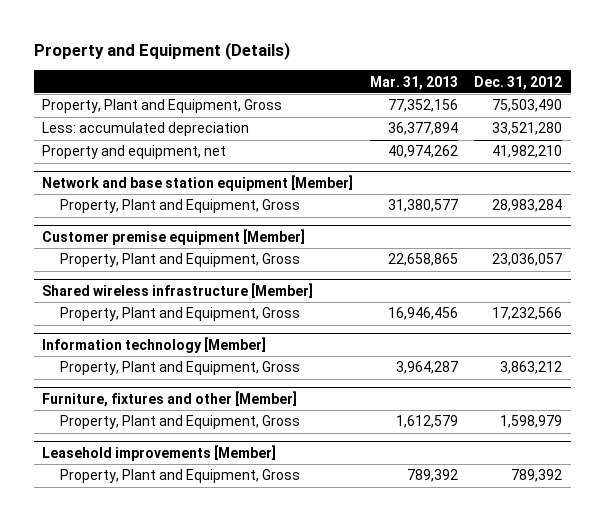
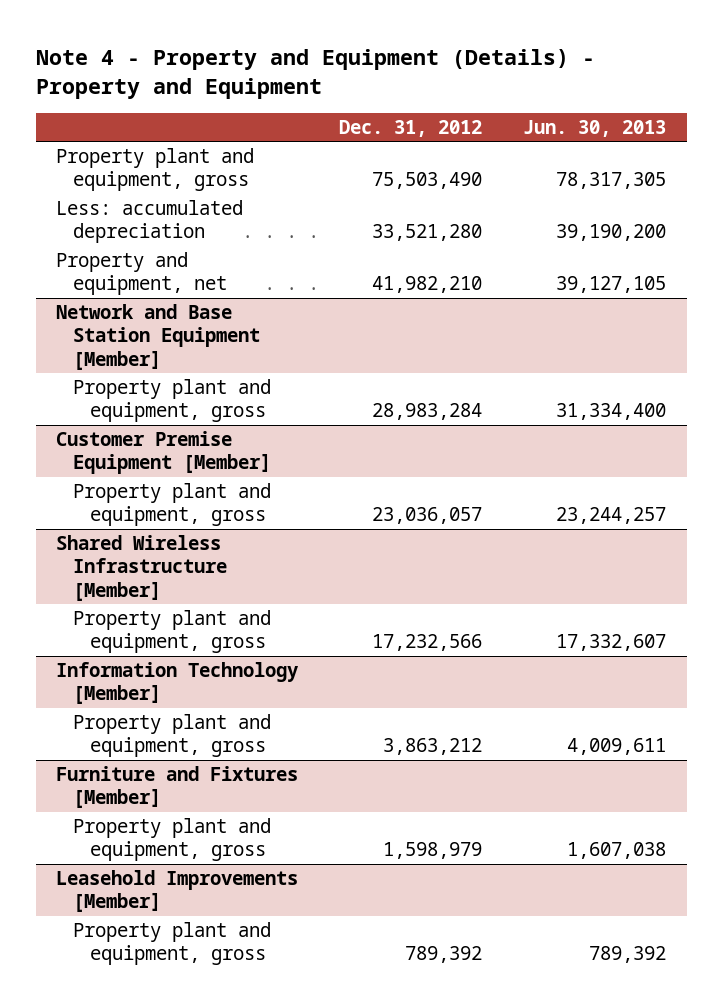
[34,42,291,61] Property and Equipment (Details) -> [35,48,595,100] Note 4 - Property and Equipment (Details) - Property and Equipment
[369,75,458,90] Mar. 31, 2013 -> none
none -> [523,119,667,137] Jun. 30, 2013
[42,99,283,114] Property, Plant and Equipment, Gross -> [56,147,255,192] Property plant and equipment, gross
[42,174,354,191] Network and base station equipment [Member] -> [56,303,261,370] Network and Base Station Equipment [Member]
[60,199,301,214] Property, Plant and Equipment, Gross -> [73,378,272,423] Property plant and equipment, gross
[42,228,306,245] Customer premise equipment [Member] -> [56,430,272,475] Customer Premise Equipment [Member]
[60,253,301,268] Property, Plant and Equipment, Gross -> [73,482,272,527] Property plant and equipment, gross
[42,282,314,298] Shared wireless infrastructure [Member] -> [56,534,228,601] Shared Wireless Infrastructure [Member]
[60,307,301,322] Property, Plant and Equipment, Gross -> [73,609,272,654] Property plant and equipment, gross
[42,336,267,353] Information technology [Member] -> [56,661,300,705] Information Technology [Member]
[60,361,301,376] Property, Plant and Equipment, Gross -> [73,713,272,758] Property plant and equipment, gross
[42,390,298,407] Furniture, fixtures and other [Member] -> [56,765,299,809] Furniture and Fixtures [Member]
[60,415,301,430] Property, Plant and Equipment, Gross -> [73,817,272,862] Property plant and equipment, gross
[42,444,277,461] Leasehold improvements [Member] -> [56,869,299,913] Leasehold Improvements [Member]
[60,469,301,484] Property, Plant and Equipment, Gross -> [73,921,272,966] Property plant and equipment, gross

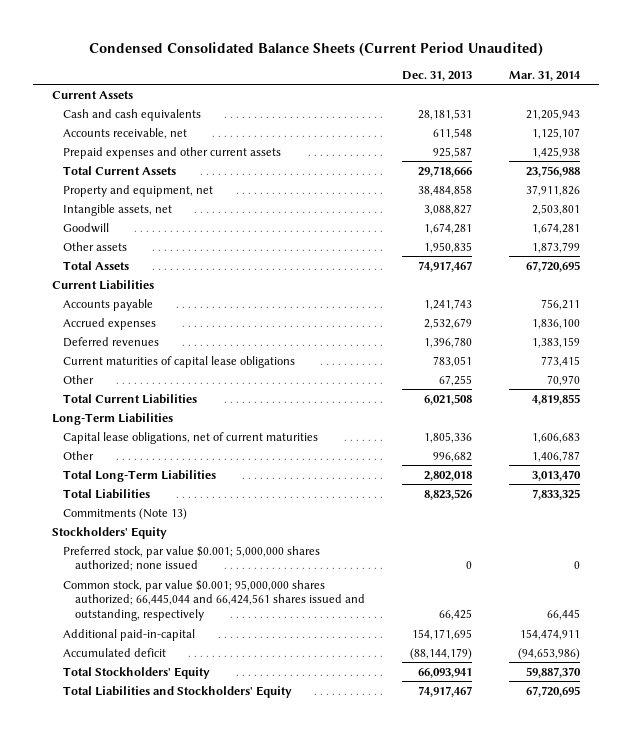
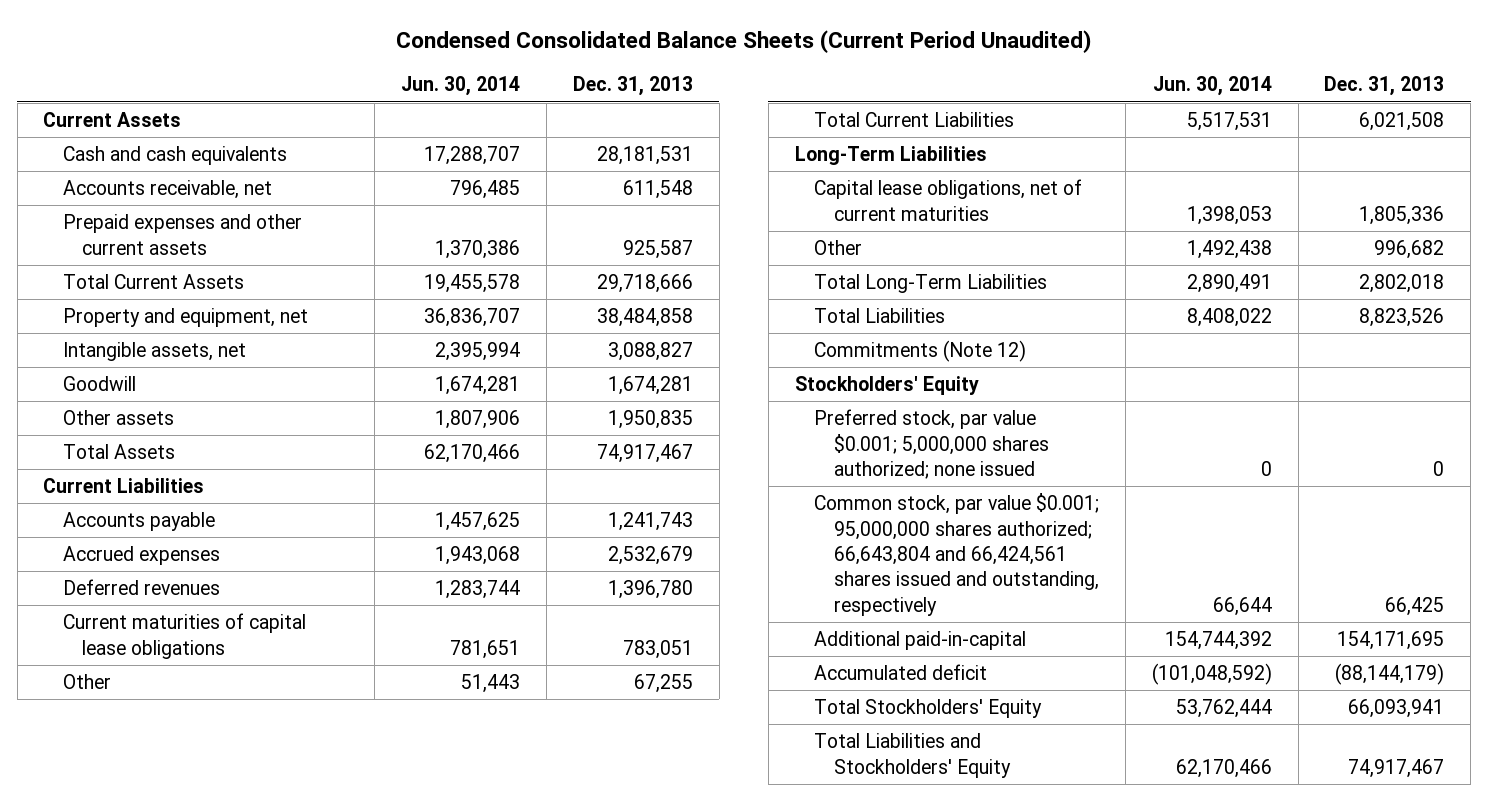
[509,70,582,81] Mar. 31, 2014 -> none
none -> [401,76,521,97] Jun. 30, 2014
[63,507,188,520] Commitments (Note 13) -> [814,340,1027,363] Commitments (Note 12)
[63,579,365,622] Common stock, par value $0.001; 95,000,000 shares authorized; 66,445,044 and 66,424,561 shares issued and outstanding, respectively -> [814,493,1100,616] Common stock, par value $0.001; 95,000,000 shares authorized; 66,643,804 and 66,424,561 shares issued and outstanding, respectively

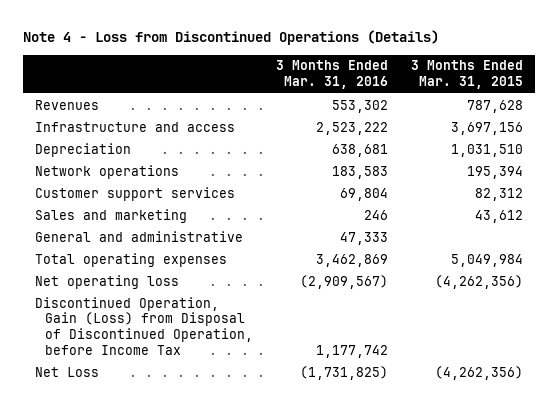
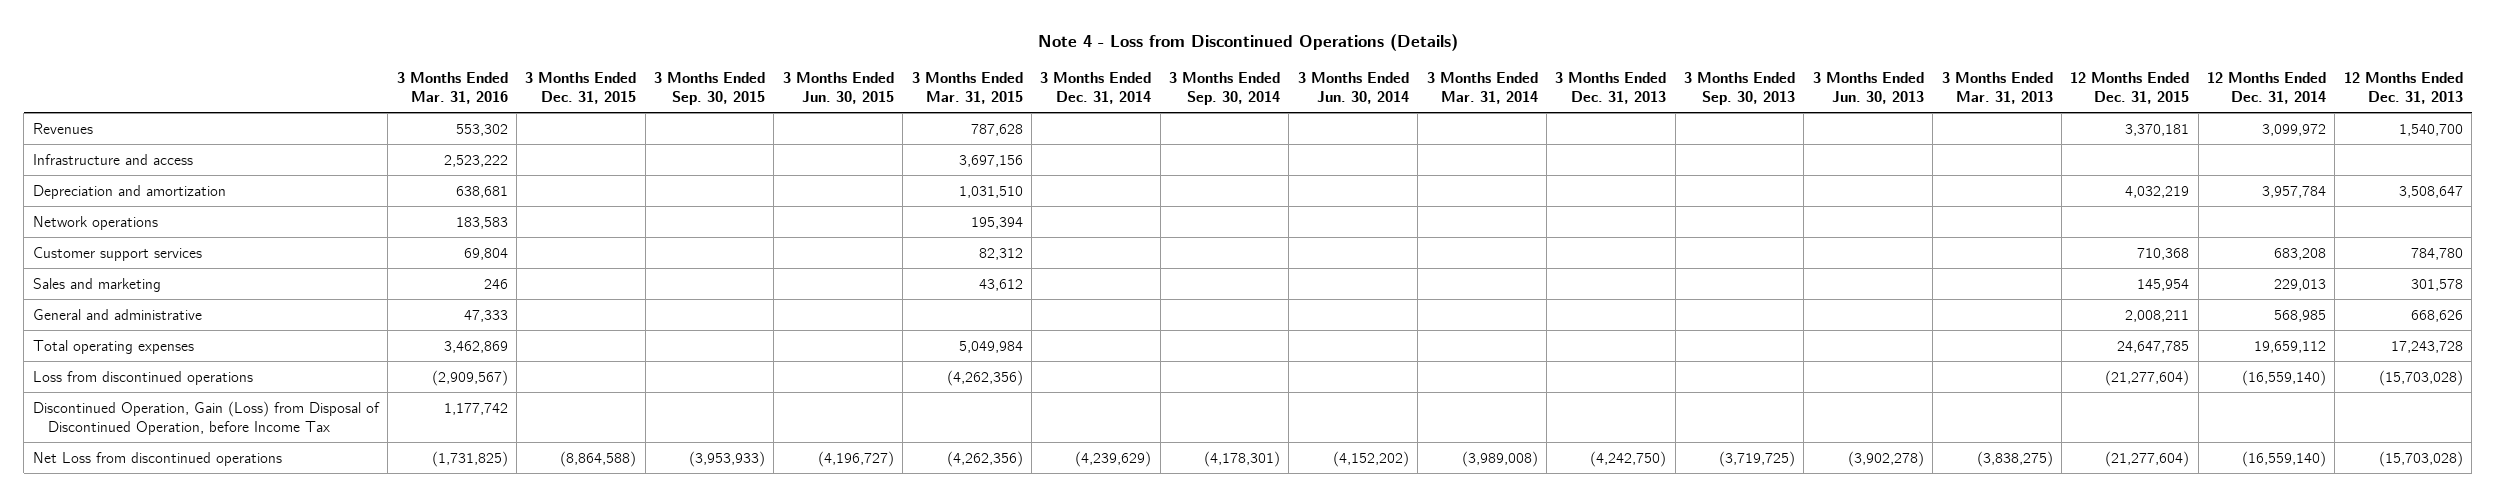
none -> [525,71,637,104] 3 Months Ended Dec. 31, 2015
none -> [654,71,766,105] 3 Months Ended Sep. 30, 2015
none -> [782,71,894,104] 3 Months Ended Jun. 30, 2015
none -> [1040,71,1152,104] 3 Months Ended Dec. 31, 2014
none -> [1169,71,1281,105] 3 Months Ended Sep. 30, 2014
none -> [1297,71,1409,104] 3 Months Ended Jun. 30, 2014
none -> [1426,71,1538,104] 3 Months Ended Mar. 31, 2014
none -> [1555,71,1667,104] 3 Months Ended Dec. 31, 2013
none -> [1684,71,1796,105] 3 Months Ended Sep. 30, 2013
none -> [1812,71,1924,104] 3 Months Ended Jun. 30, 2013
none -> [1941,71,2053,104] 3 Months Ended Mar. 31, 2013
none -> [2070,71,2190,104] 12 Months Ended Dec. 31, 2015
none -> [2207,71,2327,104] 12 Months Ended Dec. 31, 2014
none -> [2343,71,2463,104] 12 Months Ended Dec. 31, 2013
[34,142,131,157] Depreciation -> [32,184,226,199] Depreciation and amortization
[34,274,179,289] Net operating loss -> [32,370,253,385] Loss from discontinued operations
[34,366,99,377] Net Loss -> [32,451,282,466] Net Loss from discontinued operations

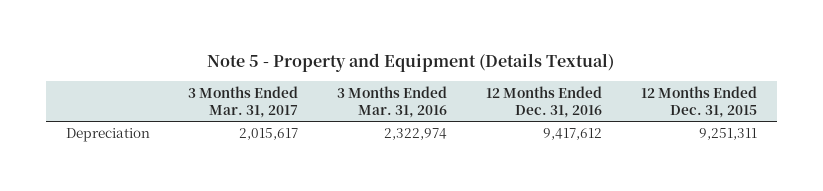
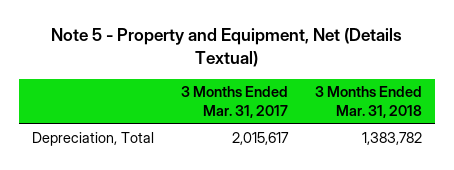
[207,53,615,73] Note 5 - Property and Equipment (Details Textual) -> [50,28,402,68] Note 5 - Property and Equipment, Net (Details Textual)
[337,85,448,118] 3 Months Ended Mar. 31, 2016 -> none
[486,85,603,118] 12 Months Ended Dec. 31, 2016 -> none
[641,85,758,118] 12 Months Ended Dec. 31, 2015 -> none
none -> [314,86,422,119] 3 Months Ended Mar. 31, 2018
[65,128,150,143] Depreciation -> [32,132,155,147] Depreciation, Total

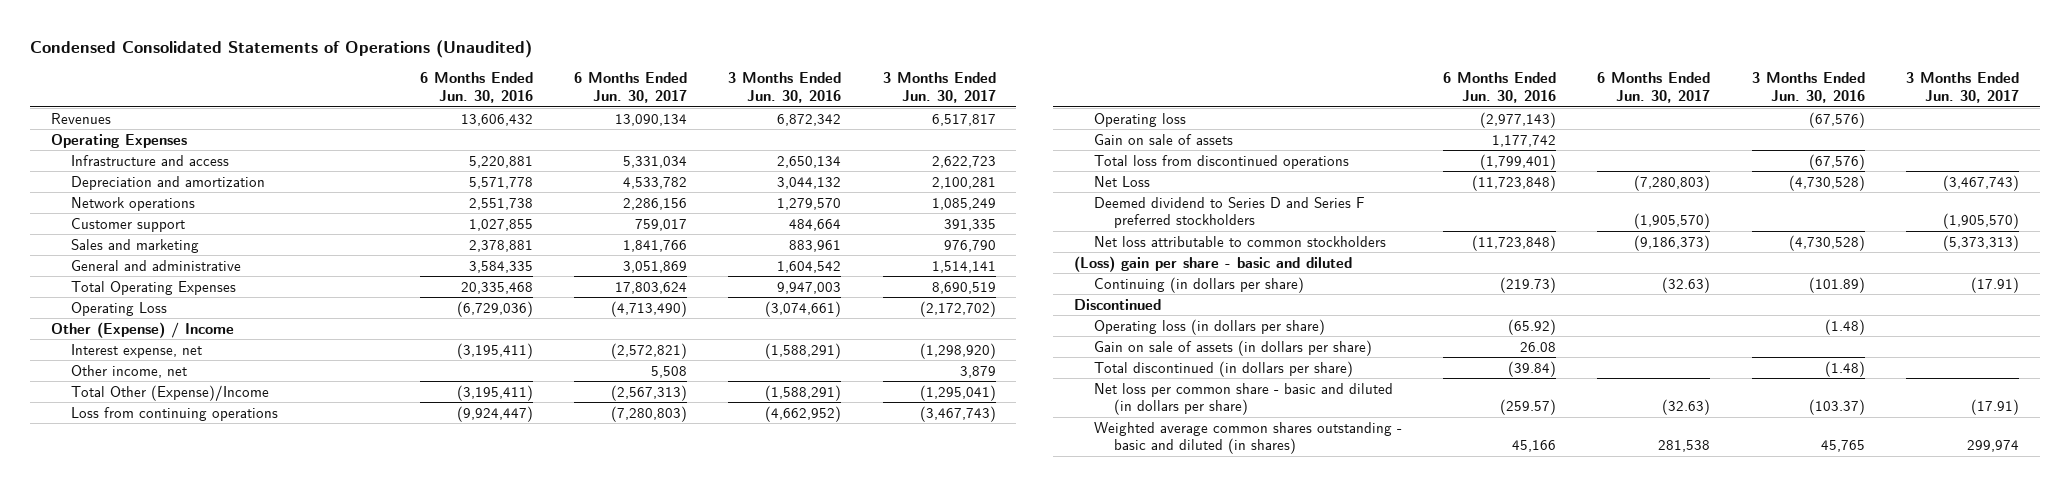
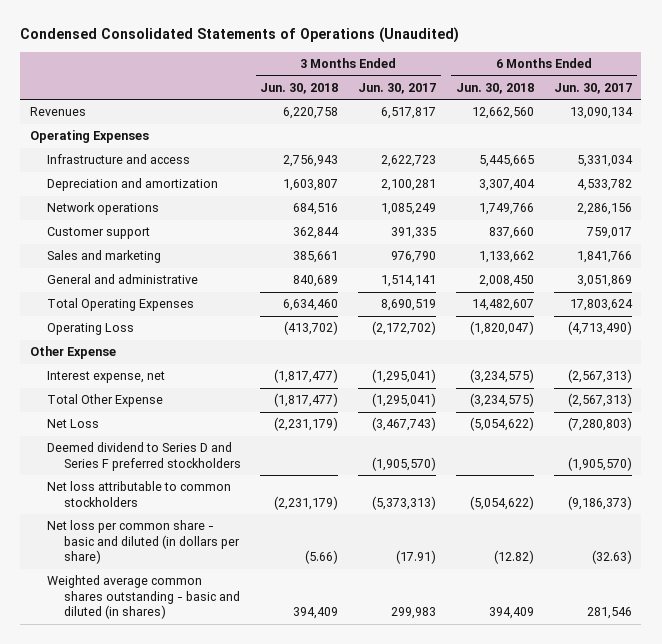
[419,72,533,104] 6 Months Ended Jun. 30, 2016 -> none
[728,72,842,104] 3 Months Ended Jun. 30, 2016 -> none
none -> [260,82,339,94] Jun. 30, 2018
none -> [455,82,534,94] Jun. 30, 2018
[70,364,187,378] Other income, net -> none
[70,406,278,421] Loss from continuing operations -> none
[1093,112,1186,127] Operating loss -> none
[1093,133,1233,145] Gain on sale of assets -> none
[1093,154,1349,169] Total loss from discontinued operations -> none
[50,321,234,338] Other (Expense) / Income -> [30,346,117,360] Other Expense
[611,342,688,359] (2,572,821) -> [567,369,632,384] (2,567,313)
[919,342,996,359] (1,298,920) -> [372,369,437,384] (1,295,041)
[70,384,269,401] Total Other (Expense)/Income -> [46,394,163,408] Total Other Expense
[1073,255,1352,272] (Loss) gain per share - basic and diluted -> none
[1093,276,1304,293] Continuing (in dollars per share) -> none
[1073,298,1161,310] Discontinued -> none
[1093,318,1325,335] Operating loss (in dollars per share) -> none
[1093,339,1372,356] Gain on sale of assets (in dollars per share) -> none
[1093,360,1353,377] Total discontinued (in dollars per share) -> none
[1658,440,1711,453] 281,538 -> [586,607,632,620] 281,546
[1967,440,2020,453] 299,974 -> [391,607,437,620] 299,983

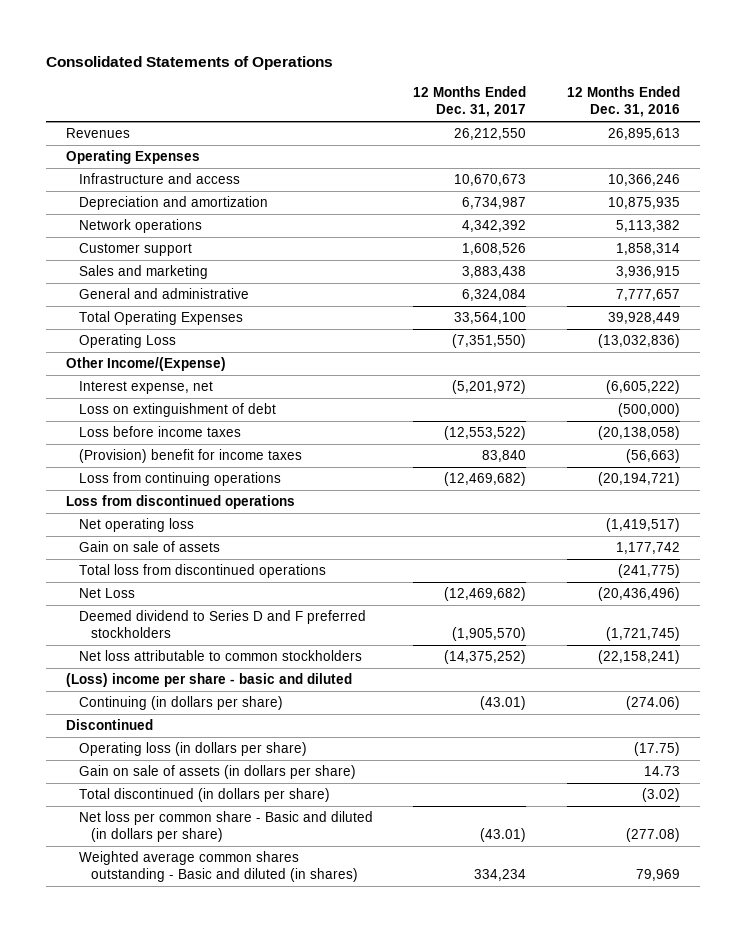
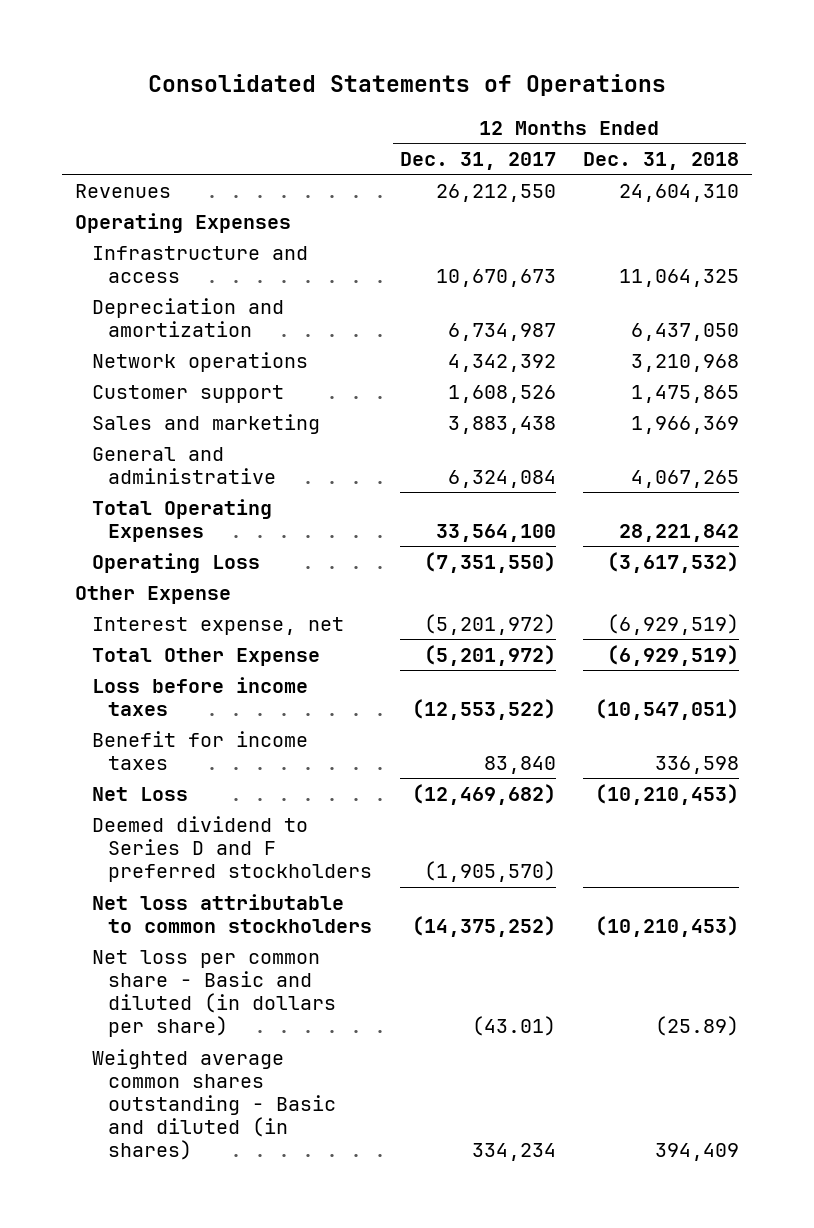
[567,86,681,118] 12 Months Ended Dec. 31, 2016 -> none
none -> [582,151,739,170] Dec. 31, 2018
[66,357,227,372] Other Income/(Expense) -> [75,585,232,604] Other Expense
[78,403,276,418] Loss on extinguishment of debt -> none
none -> [91,647,320,666] Total Other Expense
[78,472,281,487] Loss from continuing operations -> none
[66,495,296,510] Loss from discontinued operations -> none
[78,518,194,533] Net operating loss -> none
[78,541,220,553] Gain on sale of assets -> none
[78,564,326,579] Total loss from discontinued operations -> none
[78,449,302,464] (Provision) benefit for income taxes -> [91,730,308,770] Benefit for income taxes
[66,673,353,688] (Loss) income per share - basic and diluted -> none
[78,696,283,711] Continuing (in dollars per share) -> none
[66,719,154,731] Discontinued -> none
[78,742,307,757] Operating loss (in dollars per share) -> none
[78,765,356,780] Gain on sale of assets (in dollars per share) -> none
[78,788,330,803] Total discontinued (in dollars per share) -> none

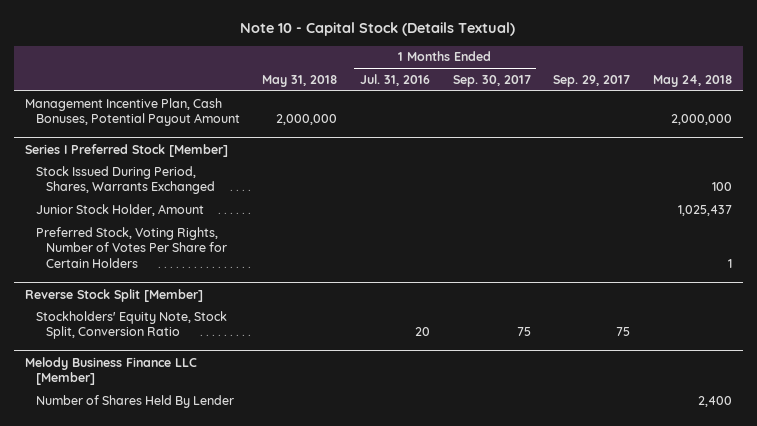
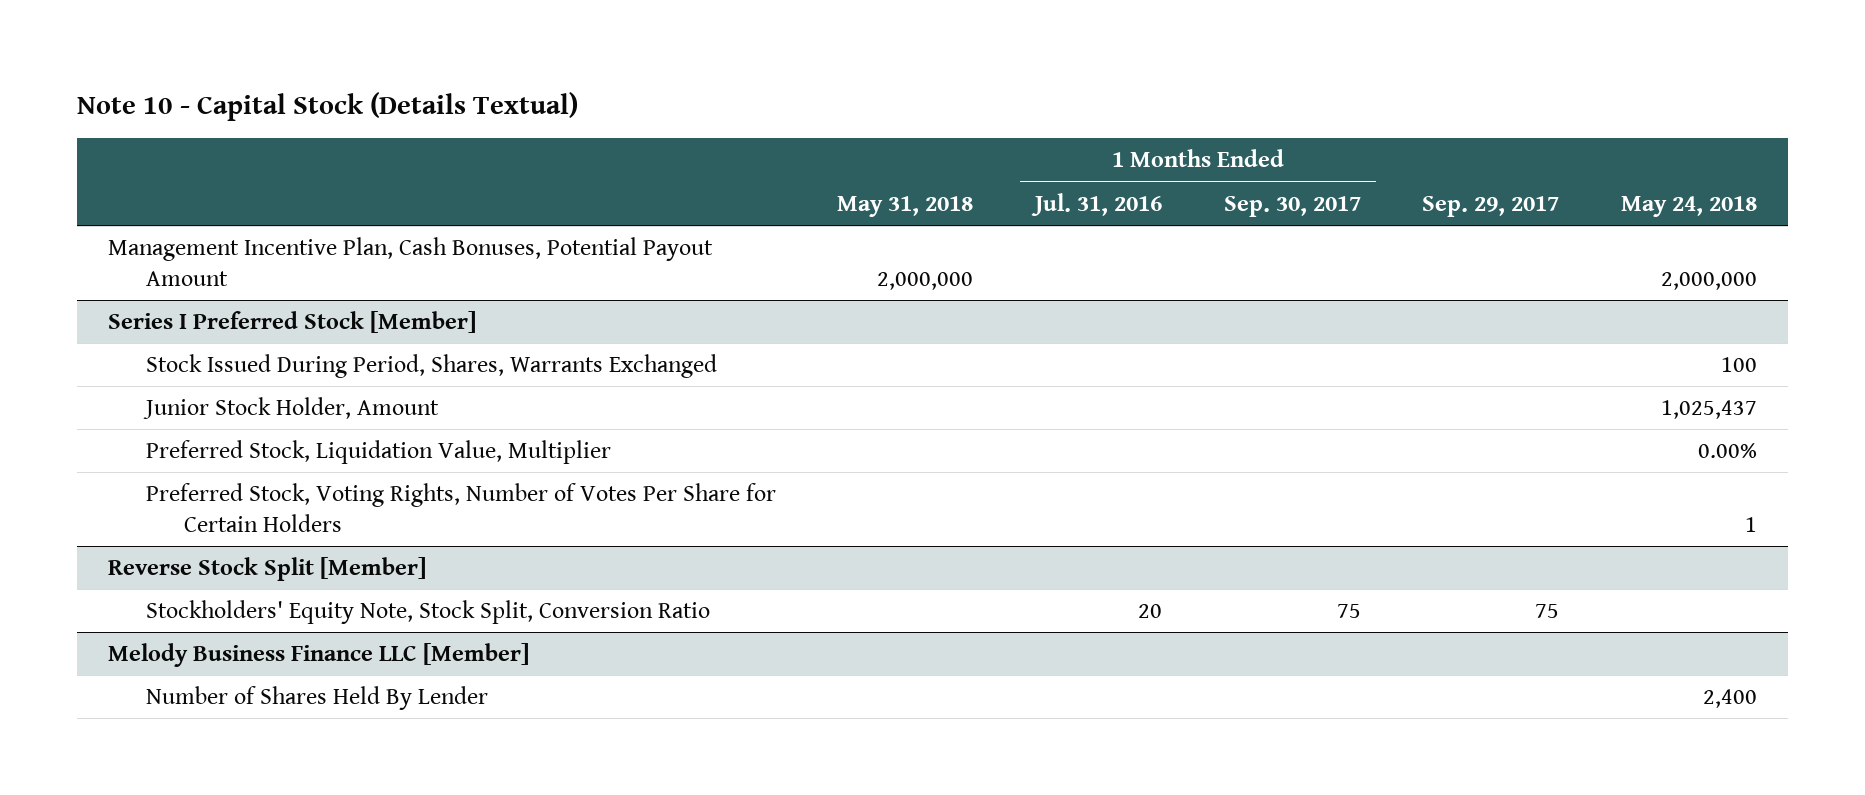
none -> [145,440,611,465] Preferred Stock, Liquidation Value, Multiplier

